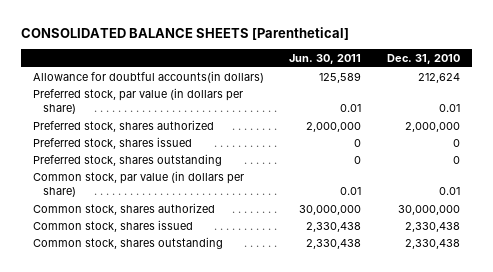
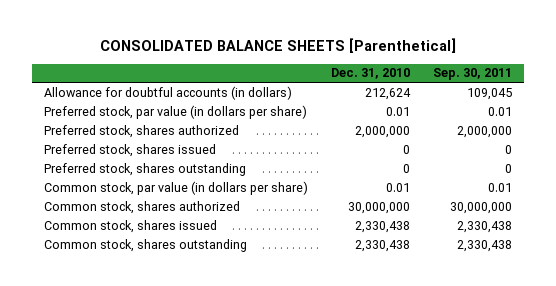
[289,53,362,64] Jun. 30, 2011 -> none
none -> [433,68,513,81] Sep. 30, 2011
[33,70,265,83] Allowance for doubtful accounts(in dollars) -> [43,85,292,100] Allowance for doubtful accounts (in dollars)

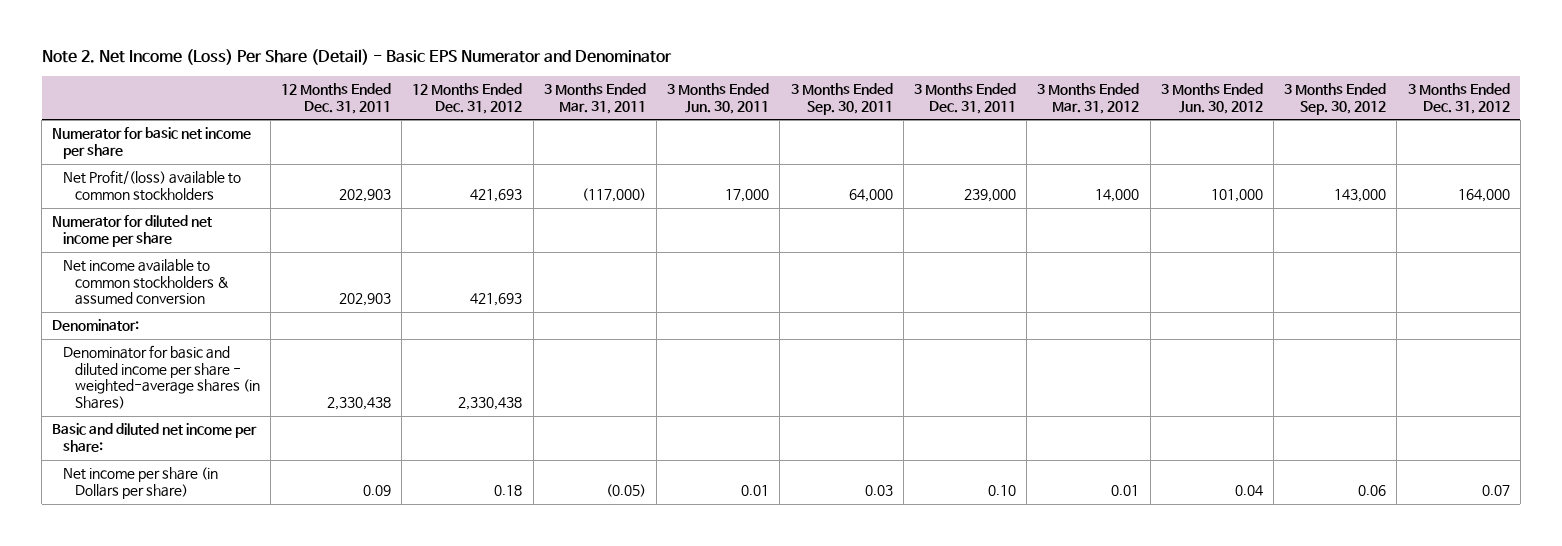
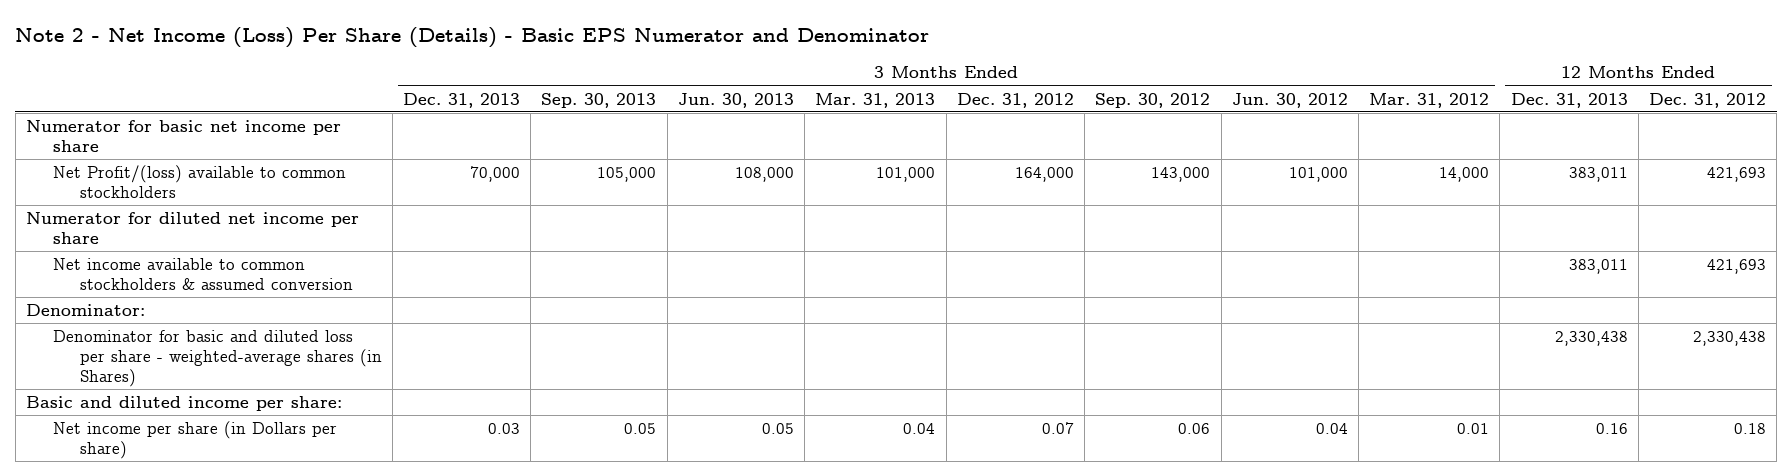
[41,49,672,66] Note 2. Net Income (Loss) Per Share (Detail) - Basic EPS Numerator and Denominator -> [15,27,930,49] Note 2 - Net Income (Loss) Per Share (Details) - Basic EPS Numerator and Denominator
[280,82,391,114] 12 Months Ended Dec. 31, 2011 -> none
[543,82,646,114] 3 Months Ended Mar. 31, 2011 -> none
[667,82,770,114] 3 Months Ended Jun. 30, 2011 -> none
[790,82,893,115] 3 Months Ended Sep. 30, 2011 -> none
[913,82,1016,114] 3 Months Ended Dec. 31, 2011 -> none
none -> [402,92,520,108] Dec. 31, 2013
none -> [541,92,657,108] Sep. 30, 2013
none -> [677,92,794,108] Jun. 30, 2013
none -> [815,92,936,108] Mar. 31, 2013
none -> [1510,92,1628,108] Dec. 31, 2013
[63,345,260,409] Denominator for basic and diluted income per share - weighted-average shares (in Shares) -> [52,330,382,388] Denominator for basic and diluted loss per share - weighted-average shares (in Shares)
[52,423,258,452] Basic and diluted net income per share: -> [26,396,343,412] Basic and diluted income per share:

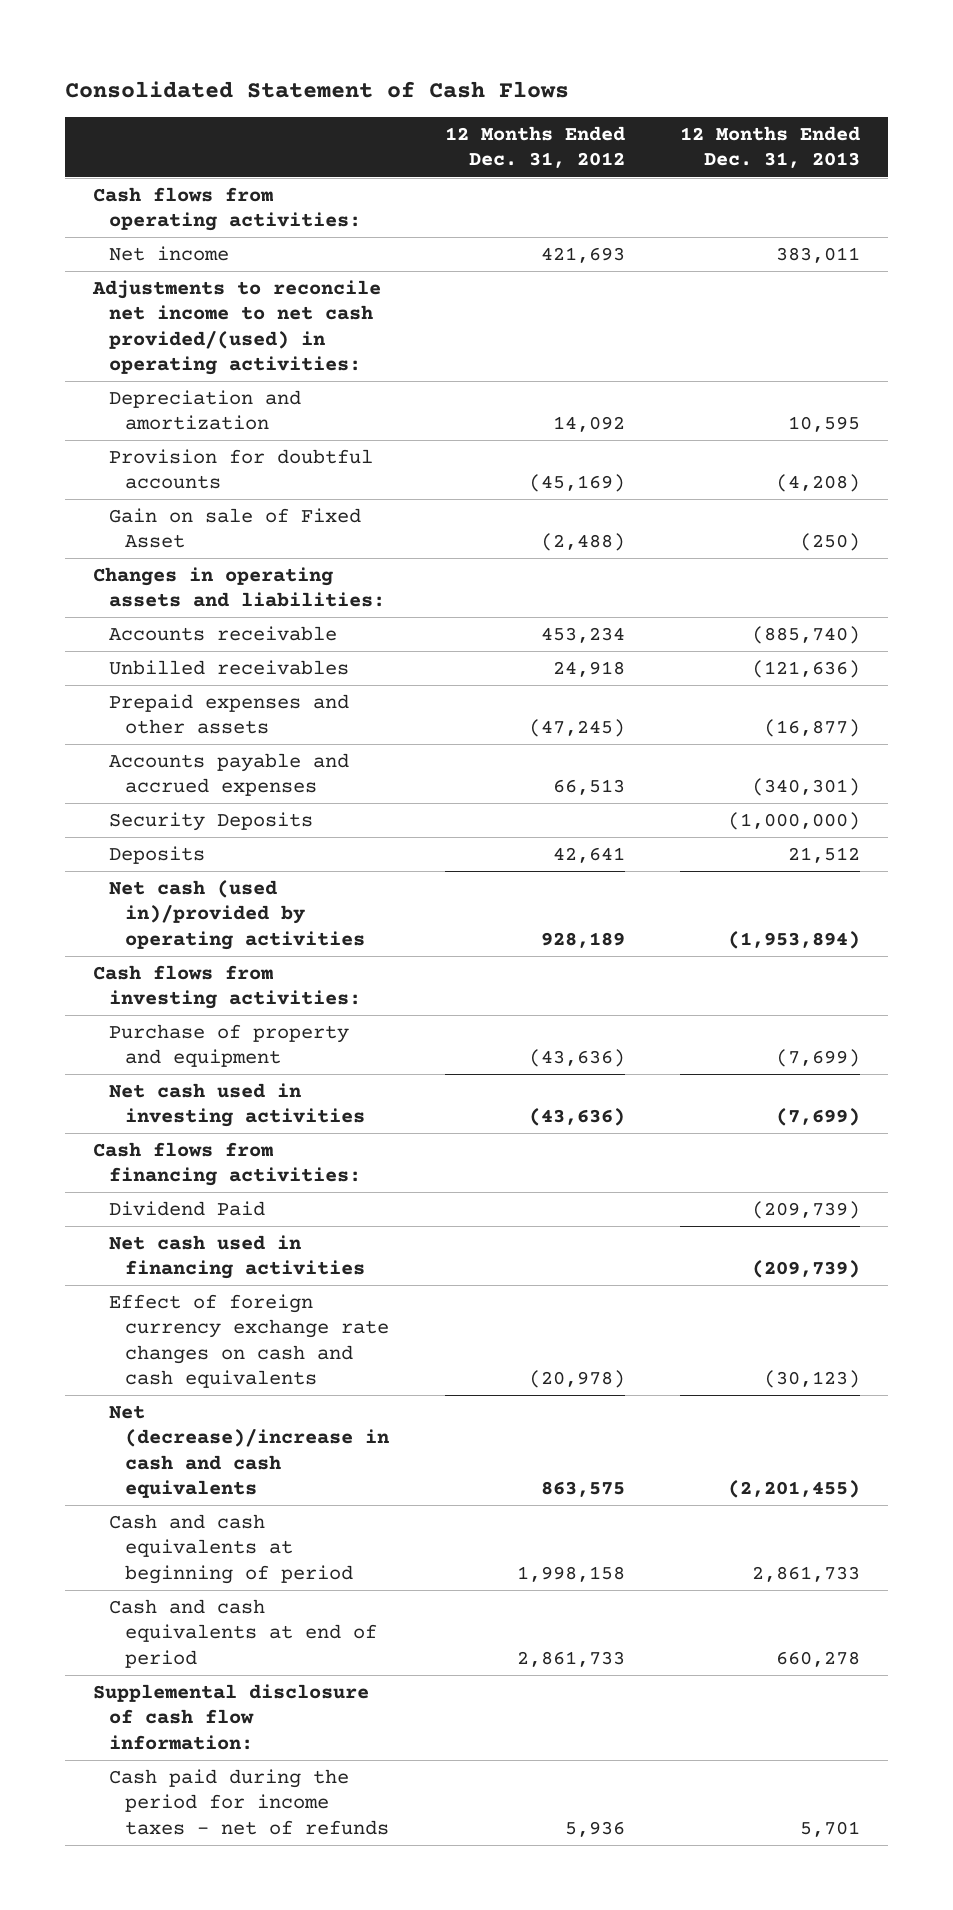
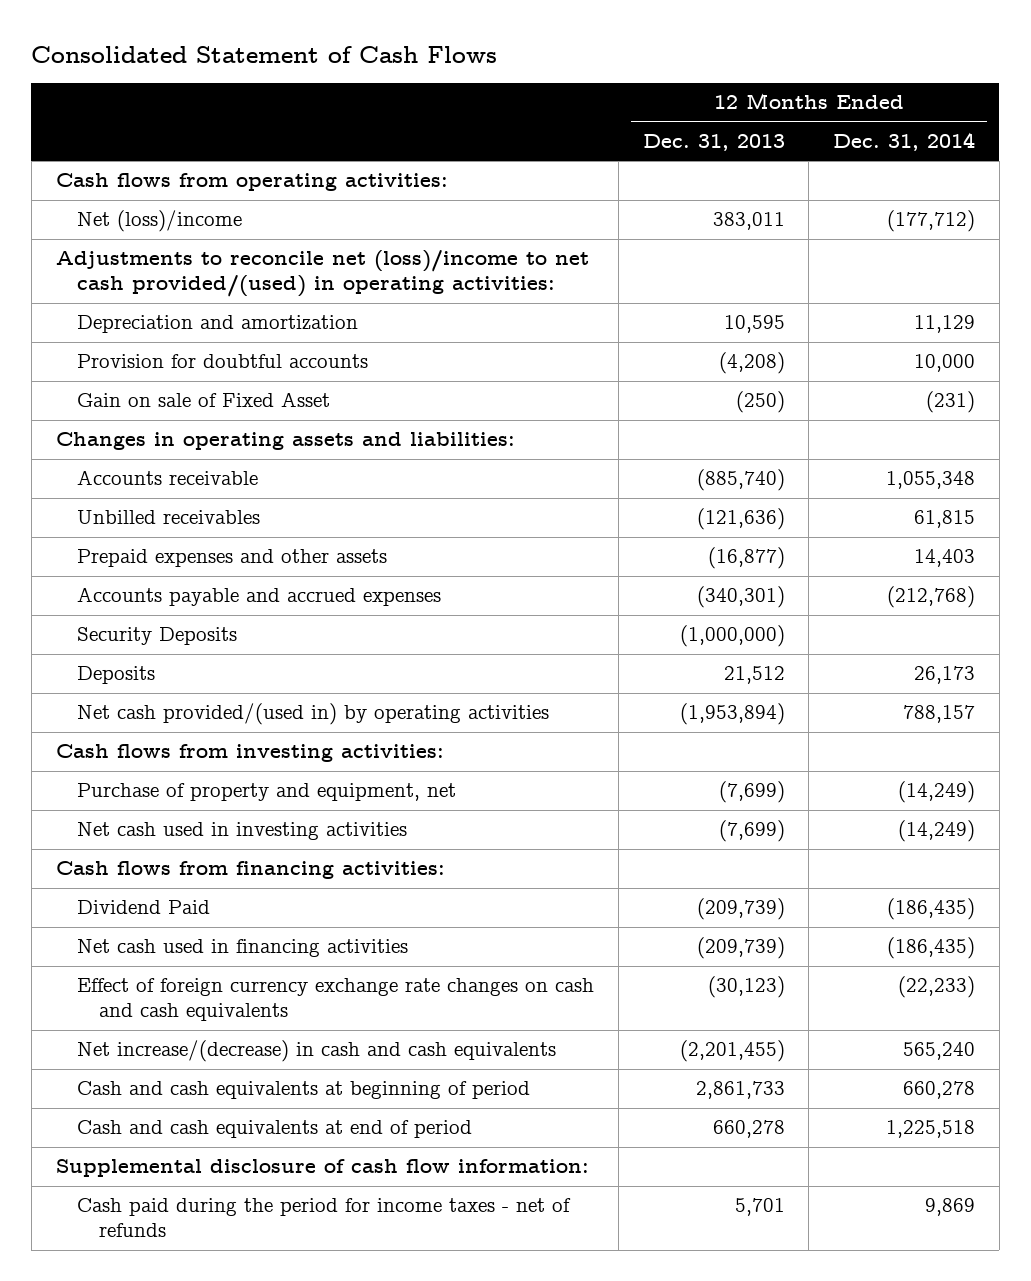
[444,126,625,169] 12 Months Ended Dec. 31, 2012 -> none
none -> [833,132,976,152] Dec. 31, 2014
[109,245,230,261] Net income -> [77,210,243,233] Net (loss)/income
[91,279,381,375] Adjustments to reconcile net income to net cash provided/(used) in operating activities: -> [55,250,589,298] Adjustments to reconcile net (loss)/income to net cash provided/(used) in operating activities:
[109,879,366,950] Net cash (used in)/provided by operating activities -> [77,703,550,726] Net cash provided/(used in) by operating activities
[109,1023,350,1068] Purchase of property and equipment -> [77,783,457,802] Purchase of property and equipment, net
[109,1404,390,1498] Net (decrease)/increase in cash and cash equivalents -> [77,1040,557,1063] Net increase/(decrease) in cash and cash equivalents

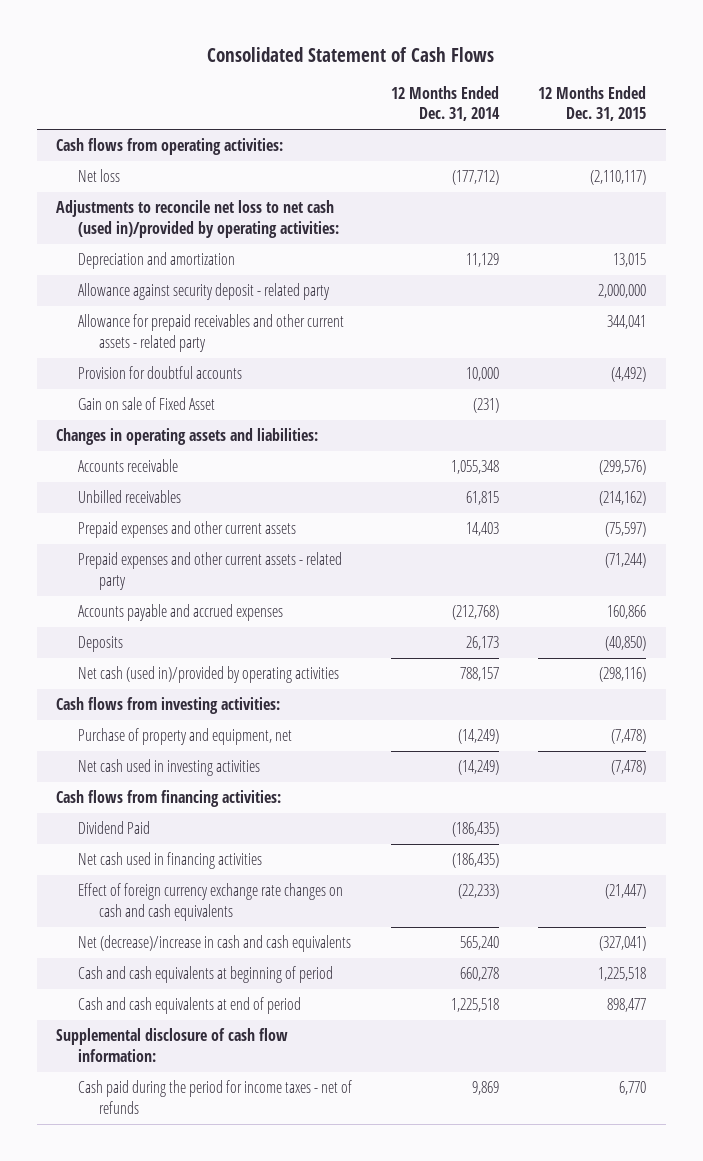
[642,134,785,152] Dec. 31, 2013 -> none
none -> [538,85,647,122] 12 Months Ended Dec. 31, 2015
[77,210,243,233] Net (loss)/income -> [77,169,120,183] Net loss
[55,250,589,298] Adjustments to reconcile net (loss)/income to net cash provided/(used) in operating activities: -> [56,200,339,238] Adjustments to reconcile net loss to net cash (used in)/provided by operating activities:
none -> [77,283,330,301] Allowance against security deposit - related party
none -> [77,314,344,352] Allowance for prepaid receivables and other current assets - related party
[77,549,388,568] Prepaid expenses and other assets -> [77,521,296,539] Prepaid expenses and other current assets
none -> [77,552,342,590] Prepaid expenses and other current assets - related party
[77,627,238,646] Security Deposits -> none
[77,703,550,726] Net cash provided/(used in) by operating activities -> [77,666,339,684] Net cash (used in)/provided by operating activities
[77,1040,557,1063] Net increase/(decrease) in cash and cash equivalents -> [77,935,351,953] Net (decrease)/increase in cash and cash equivalents

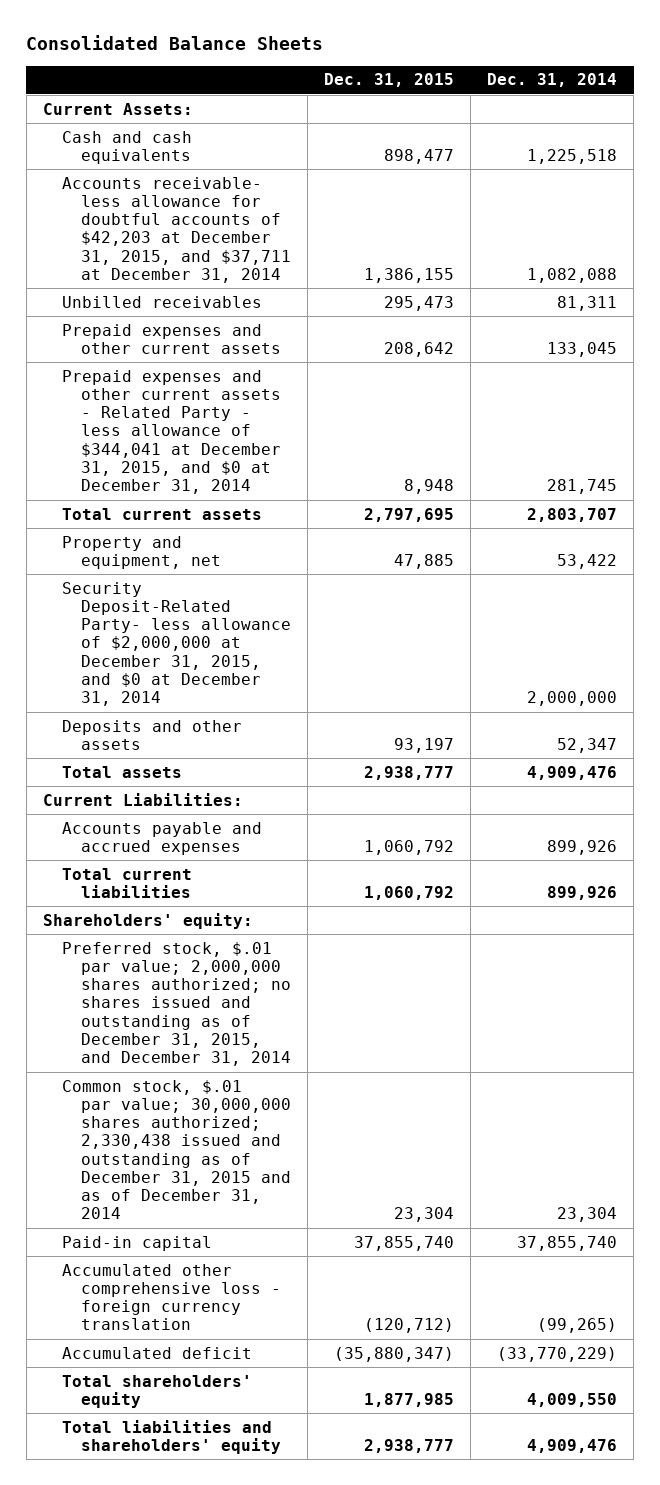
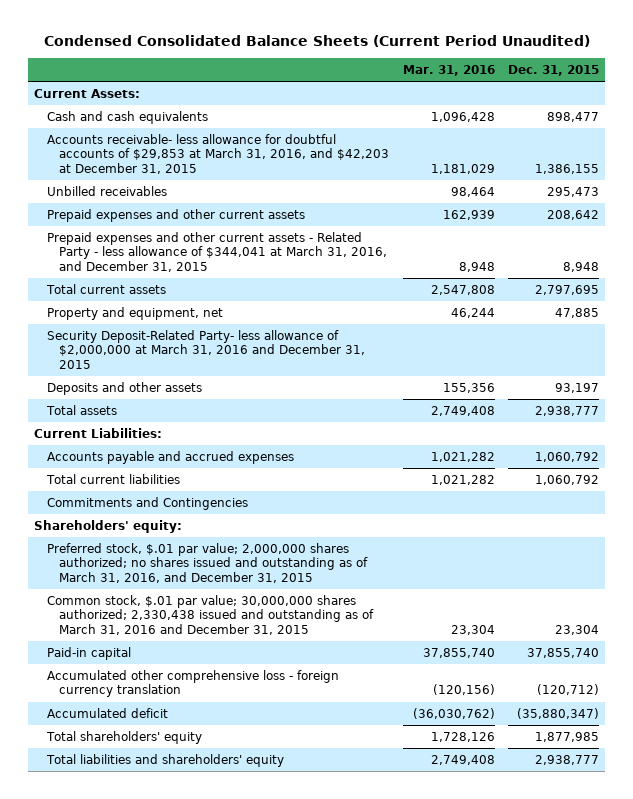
[26,35,324,51] Consolidated Balance Sheets -> [43,35,590,48] Condensed Consolidated Balance Sheets (Current Period Unaudited)
[487,73,618,88] Dec. 31, 2014 -> none
none -> [402,64,495,76] Mar. 31, 2016
[62,176,292,283] Accounts receivable- less allowance for doubtful accounts of $42,203 at December 31, 2015, and $37,711 at December 31, 2014 -> [46,133,390,174] Accounts receivable- less allowance for doubtful accounts of $29,853 at March 31, 2016, and $42,203 at December 31, 2015
[62,369,282,495] Prepaid expenses and other current assets - Related Party - less allowance of $344,041 at December 31, 2015, and $0 at December 31, 2014 -> [46,231,388,272] Prepaid expenses and other current assets - Related Party - less allowance of $344,041 at March 31, 2016, and December 31, 2015
[62,581,292,707] Security Deposit-Related Party- less allowance of $2,000,000 at December 31, 2015, and $0 at December 31, 2014 -> [46,329,366,369] Security Deposit-Related Party- less allowance of $2,000,000 at March 31, 2016 and December 31, 2015
none -> [46,496,248,510] Commitments and Contingencies
[62,941,292,1067] Preferred stock, $.01 par value; 2,000,000 shares authorized; no shares issued and outstanding as of December 31, 2015, and December 31, 2014 -> [46,542,369,583] Preferred stock, $.01 par value; 2,000,000 shares authorized; no shares issued and outstanding as of March 31, 2016, and December 31, 2015
[62,1079,292,1220] Common stock, $.01 par value; 30,000,000 shares authorized; 2,330,438 issued and outstanding as of December 31, 2015 and as of December 31, 2014 -> [46,594,375,635] Common stock, $.01 par value; 30,000,000 shares authorized; 2,330,438 issued and outstanding as of March 31, 2016 and December 31, 2015

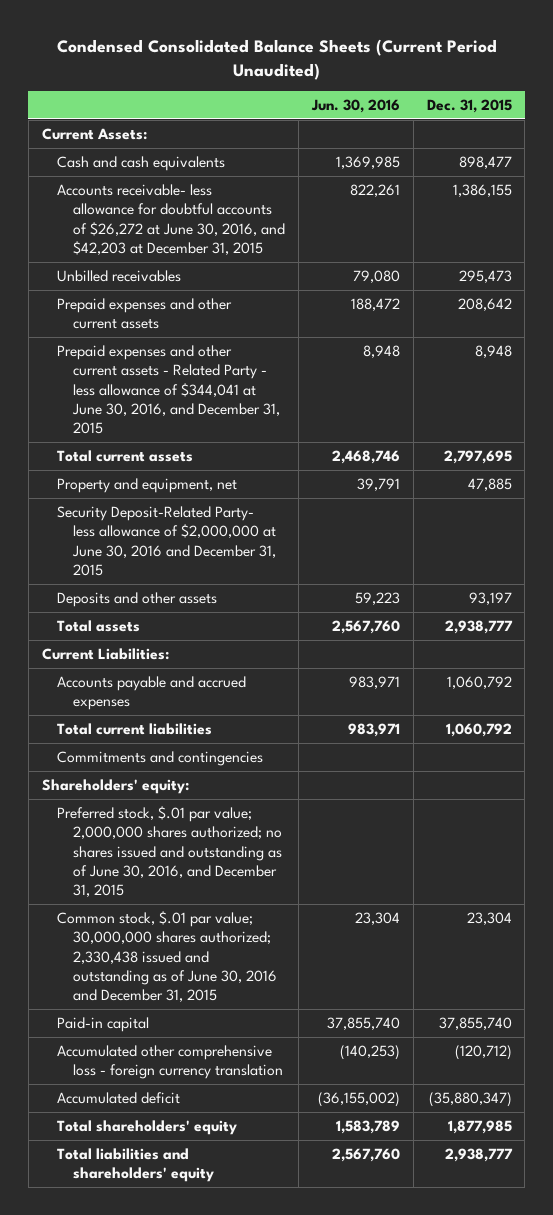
[402,64,495,76] Mar. 31, 2016 -> none
none -> [310,99,400,114] Jun. 30, 2016
[46,133,390,174] Accounts receivable- less allowance for doubtful accounts of $29,853 at March 31, 2016, and $42,203 at December 31, 2015 -> [57,183,286,255] Accounts receivable- less allowance for doubtful accounts of $26,272 at June 30, 2016, and $42,203 at December 31, 2015
[46,231,388,272] Prepaid expenses and other current assets - Related Party - less allowance of $344,041 at March 31, 2016, and December 31, 2015 -> [57,344,281,435] Prepaid expenses and other current assets - Related Party - less allowance of $344,041 at June 30, 2016, and December 31, 2015
[46,329,366,369] Security Deposit-Related Party- less allowance of $2,000,000 at March 31, 2016 and December 31, 2015 -> [57,505,277,576] Security Deposit-Related Party- less allowance of $2,000,000 at June 30, 2016 and December 31, 2015
[46,496,248,510] Commitments and Contingencies -> [57,750,264,766] Commitments and contingencies
[46,542,369,583] Preferred stock, $.01 par value; 2,000,000 shares authorized; no shares issued and outstanding as of March 31, 2016, and December 31, 2015 -> [57,805,283,898] Preferred stock, $.01 par value; 2,000,000 shares authorized; no shares issued and outstanding as of June 30, 2016, and December 31, 2015
[46,594,375,635] Common stock, $.01 par value; 30,000,000 shares authorized; 2,330,438 issued and outstanding as of March 31, 2016 and December 31, 2015 -> [57,910,278,1003] Common stock, $.01 par value; 30,000,000 shares authorized; 2,330,438 issued and outstanding as of June 30, 2016 and December 31, 2015

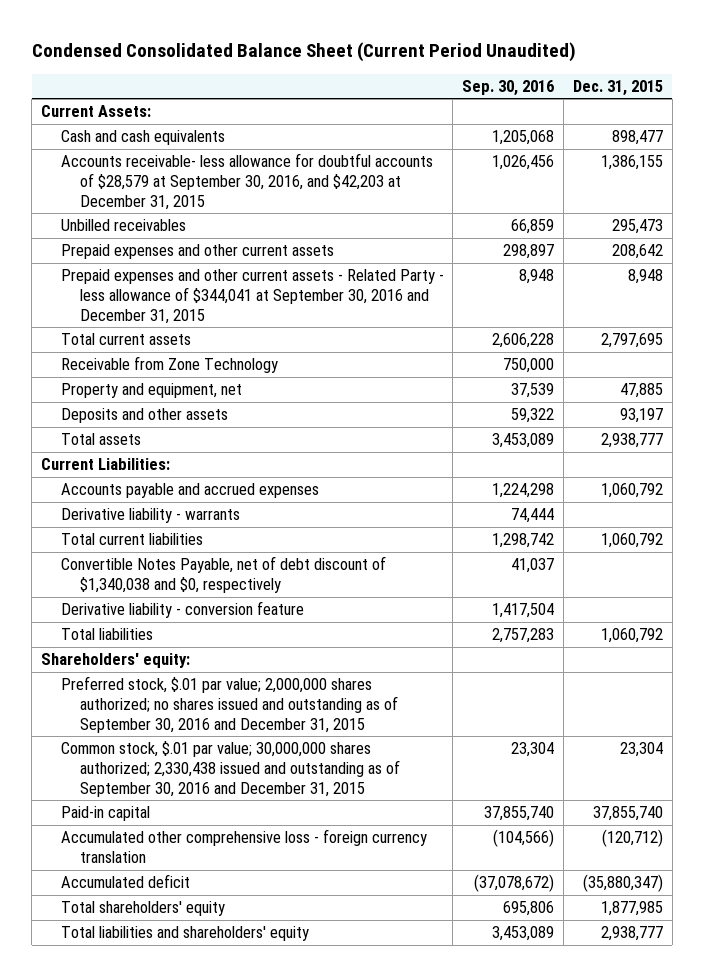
[56,39,497,80] Condensed Consolidated Balance Sheets (Current Period Unaudited) -> [31,42,576,63] Condensed Consolidated Balance Sheet (Current Period Unaudited)
[310,99,400,114] Jun. 30, 2016 -> none
none -> [462,79,555,96] Sep. 30, 2016
[57,183,286,255] Accounts receivable- less allowance for doubtful accounts of $26,272 at June 30, 2016, and $42,203 at December 31, 2015 -> [60,153,433,210] Accounts receivable- less allowance for doubtful accounts of $28,579 at September 30, 2016, and $42,203 at December 31, 2015
[57,344,281,435] Prepaid expenses and other current assets - Related Party - less allowance of $344,041 at June 30, 2016, and December 31, 2015 -> [60,269,444,324] Prepaid expenses and other current assets - Related Party - less allowance of $344,041 at September 30, 2016 and December 31, 2015
none -> [60,356,278,374] Receivable from Zone Technology
[57,505,277,576] Security Deposit-Related Party- less allowance of $2,000,000 at June 30, 2016 and December 31, 2015 -> none
none -> [60,508,240,524] Derivative liability - warrants
[57,750,264,766] Commitments and contingencies -> none
none -> [60,556,386,593] Convertible Notes Payable, net of debt discount of $1,340,038 and $0, respectively
none -> [60,601,304,619] Derivative liability - conversion feature
none -> [60,628,153,641] Total liabilities
[57,805,283,898] Preferred stock, $.01 par value; 2,000,000 shares authorized; no shares issued and outstanding as of June 30, 2016, and December 31, 2015 -> [60,676,399,733] Preferred stock, $.01 par value; 2,000,000 shares authorized; no shares issued and outstanding as of September 30, 2016 and December 31, 2015
[57,910,278,1003] Common stock, $.01 par value; 30,000,000 shares authorized; 2,330,438 issued and outstanding as of June 30, 2016 and December 31, 2015 -> [60,741,401,797] Common stock, $.01 par value; 30,000,000 shares authorized; 2,330,438 issued and outstanding as of September 30, 2016 and December 31, 2015

